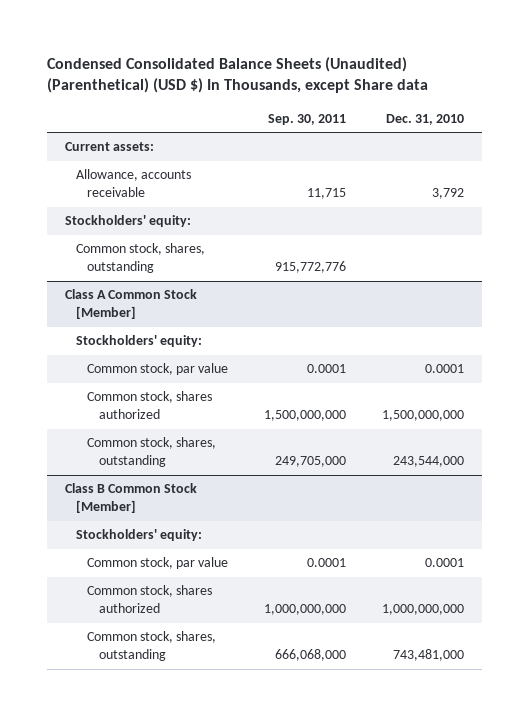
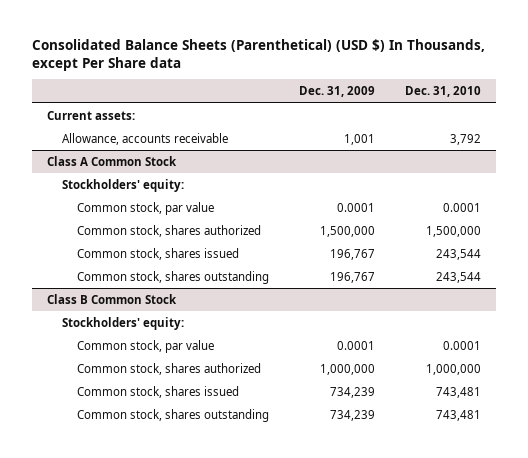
[46,56,428,94] Condensed Consolidated Balance Sheets (Unaudited) (Parenthetical) (USD $) In Thousands, except Share data -> [31,38,485,71] Consolidated Balance Sheets (Parenthetical) (USD $) In Thousands, except Per Share data
[268,113,347,125] Sep. 30, 2011 -> none
none -> [298,86,375,98] Dec. 31, 2009
[64,215,191,228] Stockholders' equity: -> none
[76,243,206,274] Common stock, shares, outstanding -> none
[64,289,197,320] Class A Common Stock [Member] -> [46,155,177,166] Class A Common Stock
[381,410,464,422] 1,500,000,000 -> [426,225,482,237] 1,500,000
none -> [76,247,239,260] Common stock, shares issued
[87,437,217,468] Common stock, shares, outstanding -> [76,270,269,284] Common stock, shares outstanding
[392,456,464,468] 243,544,000 -> [436,271,482,283] 243,544
[64,483,197,514] Class B Common Stock [Member] -> [46,293,177,304] Class B Common Stock
[381,604,464,616] 1,000,000,000 -> [426,363,482,375] 1,000,000
none -> [76,385,239,398] Common stock, shares issued
[87,631,217,662] Common stock, shares, outstanding -> [76,408,269,422] Common stock, shares outstanding
[392,649,464,662] 743,481,000 -> [436,409,482,421] 743,481

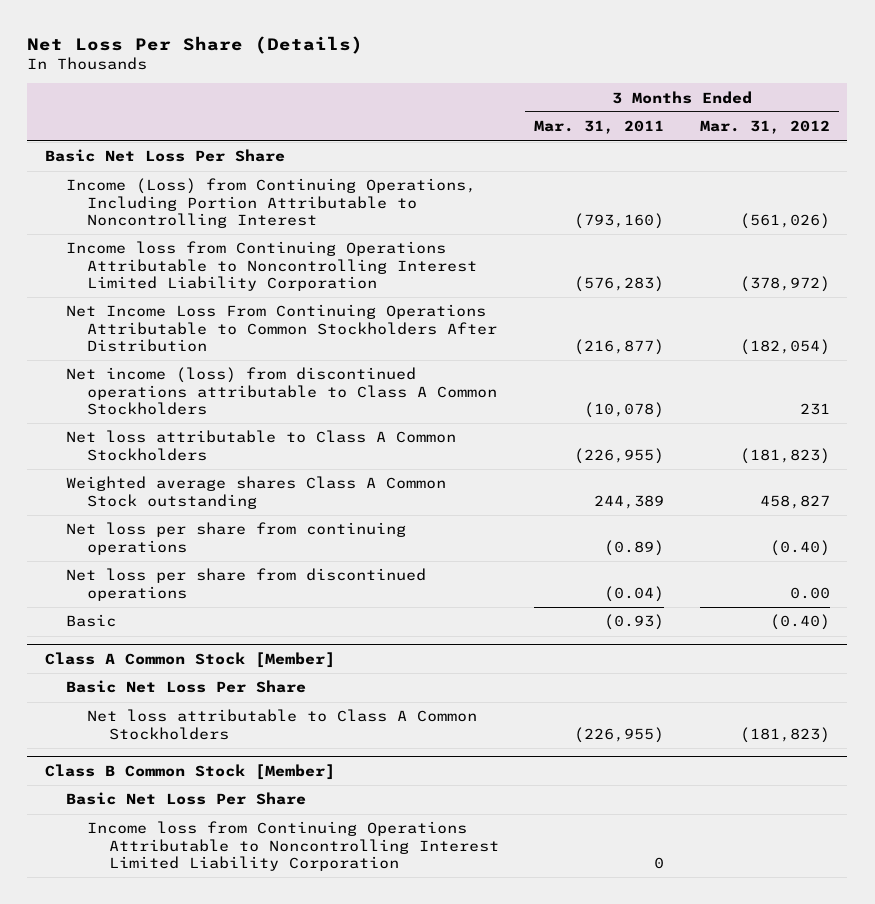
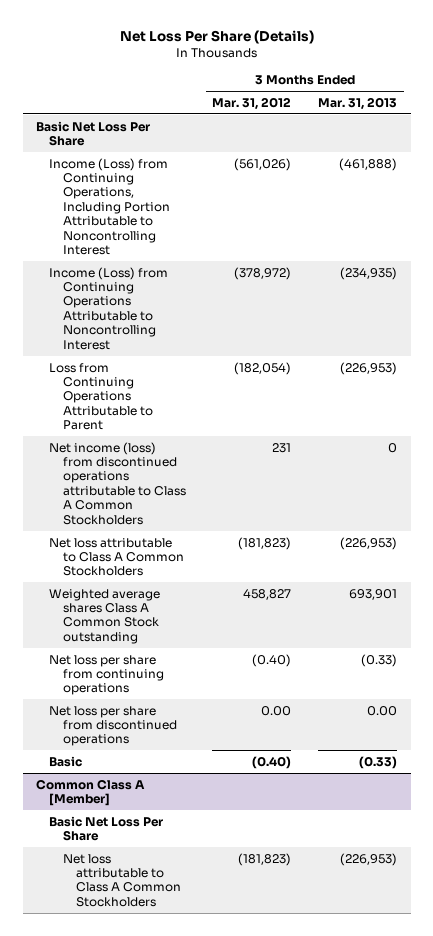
[534,120,665,135] Mar. 31, 2011 -> none
none -> [318,96,398,110] Mar. 31, 2013
[66,241,478,291] Income loss from Continuing Operations Attributable to Noncontrolling Interest Limited Liability Corporation -> [49,266,169,350] Income (Loss) from Continuing Operations Attributable to Noncontrolling Interest
[66,304,498,352] Net Income Loss From Continuing Operations Attributable to Common Stockholders After Distribution -> [49,362,153,431] Loss from Continuing Operations Attributable to Parent
[45,651,336,668] Class A Common Stock [Member] -> [35,778,145,806] Common Class A [Member]
[45,763,336,780] Class B Common Stock [Member] -> none
[66,792,307,806] Basic Net Loss Per Share -> none
[87,821,499,871] Income loss from Continuing Operations Attributable to Noncontrolling Interest Limited Liability Corporation -> none

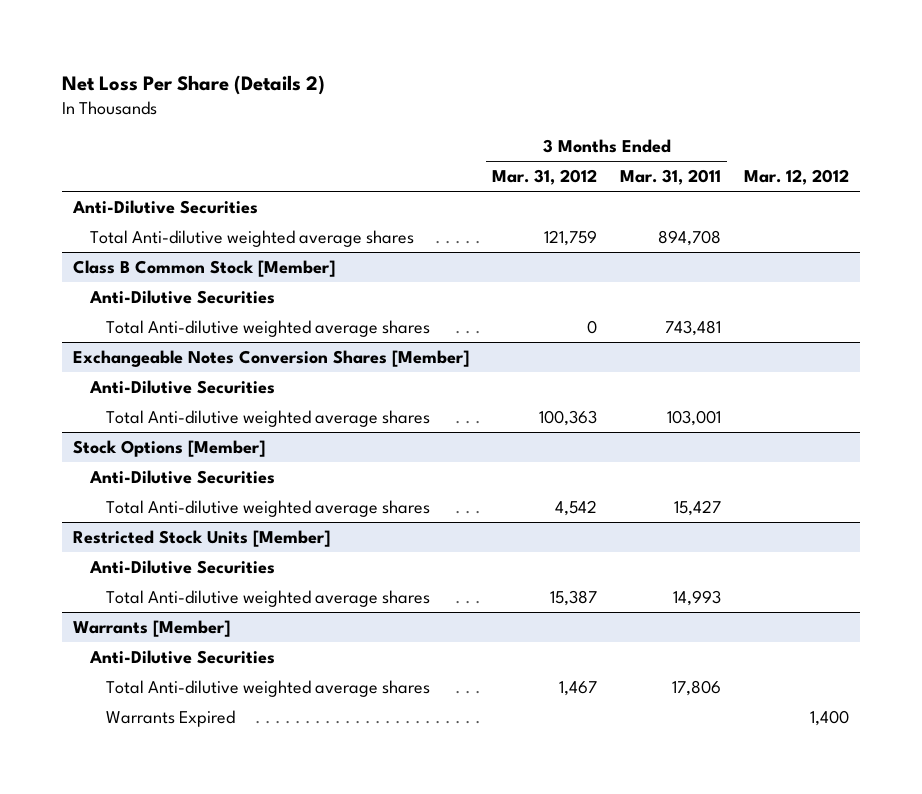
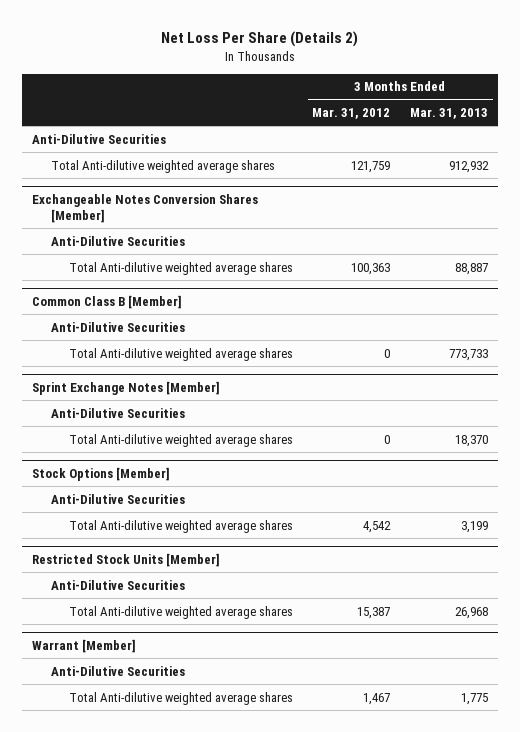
[619,169,721,186] Mar. 31, 2011 -> none
[743,169,849,186] Mar. 12, 2012 -> none
none -> [409,108,488,120] Mar. 31, 2013
[73,259,336,277] Class B Common Stock [Member] -> none
[88,289,275,304] Anti-Dilutive Securities -> none
[106,319,431,337] Total Anti-dilutive weighted average shares -> none
none -> [31,294,182,309] Common Class B [Member]
none -> [50,321,185,332] Anti-Dilutive Securities
none -> [69,347,294,361] Total Anti-dilutive weighted average shares
none -> [31,380,220,395] Sprint Exchange Notes [Member]
none -> [50,407,185,418] Anti-Dilutive Securities
none -> [69,433,294,447] Total Anti-dilutive weighted average shares
[73,619,231,637] Warrants [Member] -> [31,638,136,653] Warrant [Member]
[106,709,236,727] Warrants Expired -> none

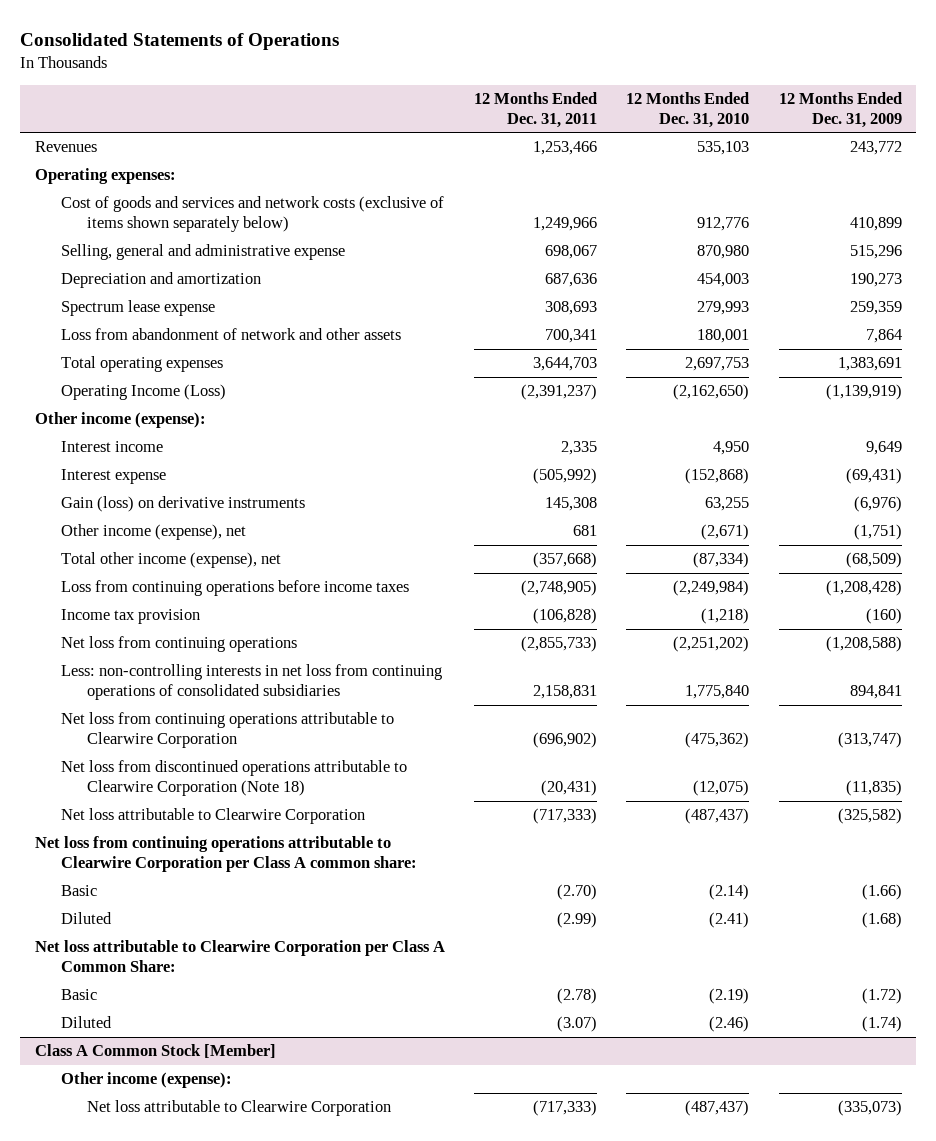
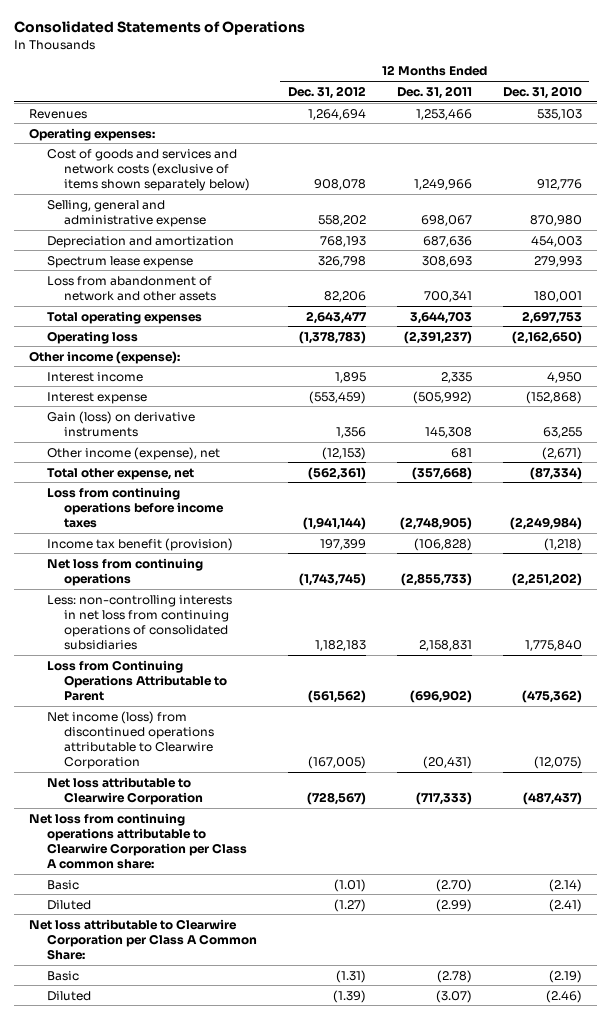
[778,91,902,128] 12 Months Ended Dec. 31, 2009 -> none
none -> [287,85,366,99] Dec. 31, 2012
[60,384,226,401] Operating Income (Loss) -> [46,330,138,344] Operating loss
[60,552,281,569] Total other income (expense), net -> [46,467,194,480] Total other expense, net
[60,609,200,625] Income tax provision -> [46,537,233,551] Income tax benefit (provision)
[60,712,394,749] Net loss from continuing operations attributable to Clearwire Corporation -> [46,659,227,702] Loss from Continuing Operations Attributable to Parent
[60,760,407,797] Net loss from discontinued operations attributable to Clearwire Corporation (Note 18) -> [46,710,214,770] Net income (loss) from discontinued operations attributable to Clearwire Corporation
[34,1044,276,1059] Class A Common Stock [Member] -> none
[60,1072,232,1089] Other income (expense): -> none
[87,1100,392,1117] Net loss attributable to Clearwire Corporation -> none

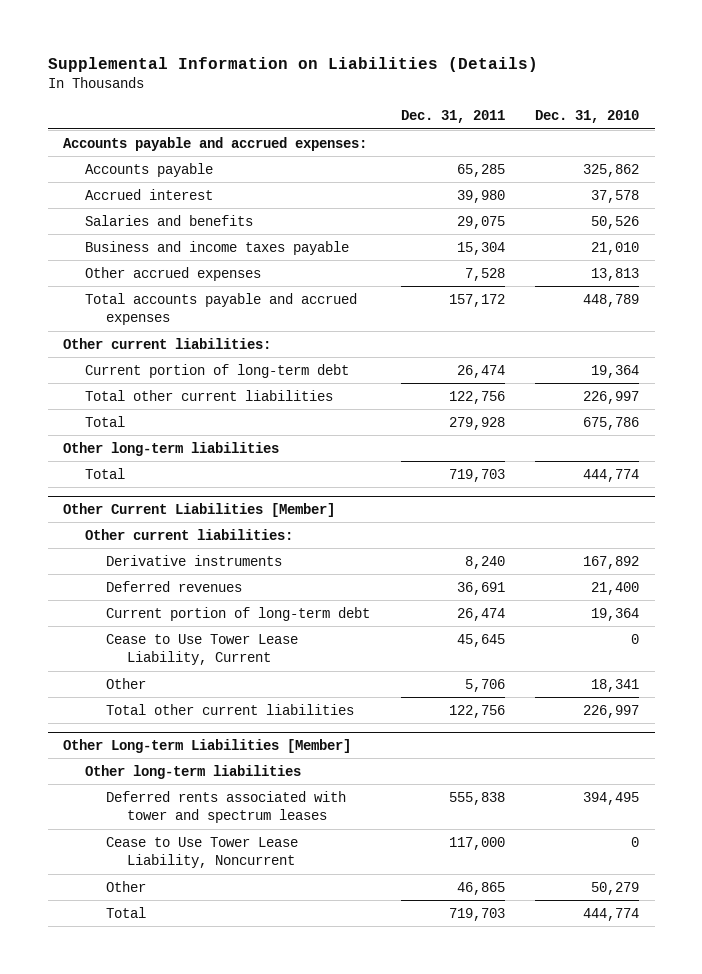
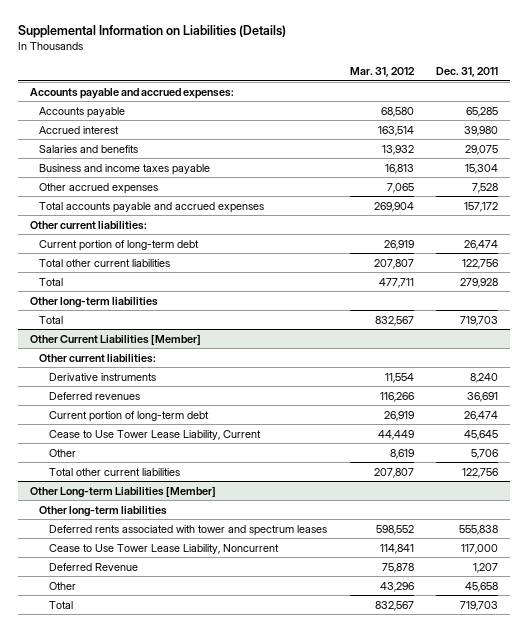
[535,110,640,124] Dec. 31, 2010 -> none
none -> [349,67,415,78] Mar. 31, 2012
none -> [48,562,138,571] Deferred Revenue
[456,881,505,895] 46,865 -> [465,581,499,592] 45,658

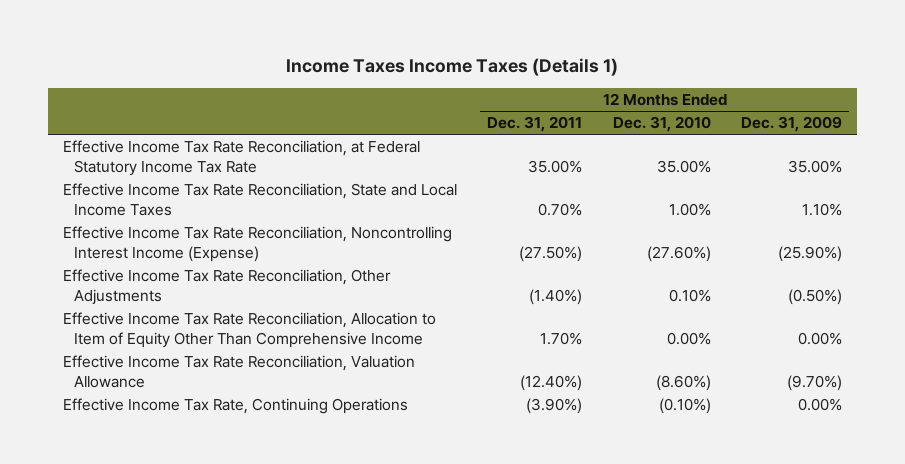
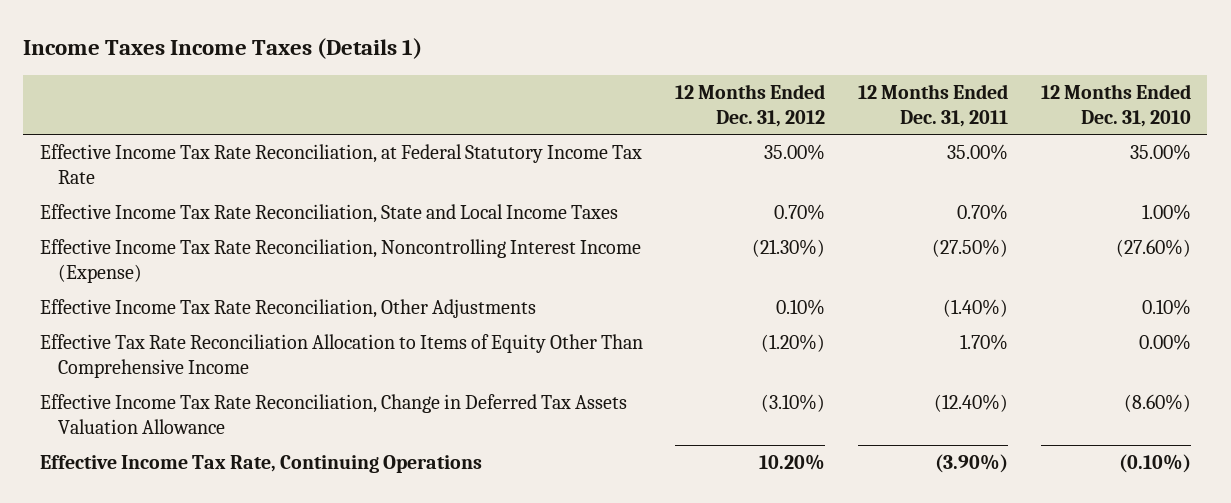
[740,116,842,133] Dec. 31, 2009 -> none
none -> [675,84,826,127] 12 Months Ended Dec. 31, 2012
[63,312,437,348] Effective Income Tax Rate Reconciliation, Allocation to Item of Equity Other Than Comprehensive Income -> [39,334,643,379] Effective Tax Rate Reconciliation Allocation to Items of Equity Other Than Comprehensive Income
[63,355,416,388] Effective Income Tax Rate Reconciliation, Valuation Allowance -> [39,394,627,435] Effective Income Tax Rate Reconciliation, Change in Deferred Tax Assets Valuation Allowance

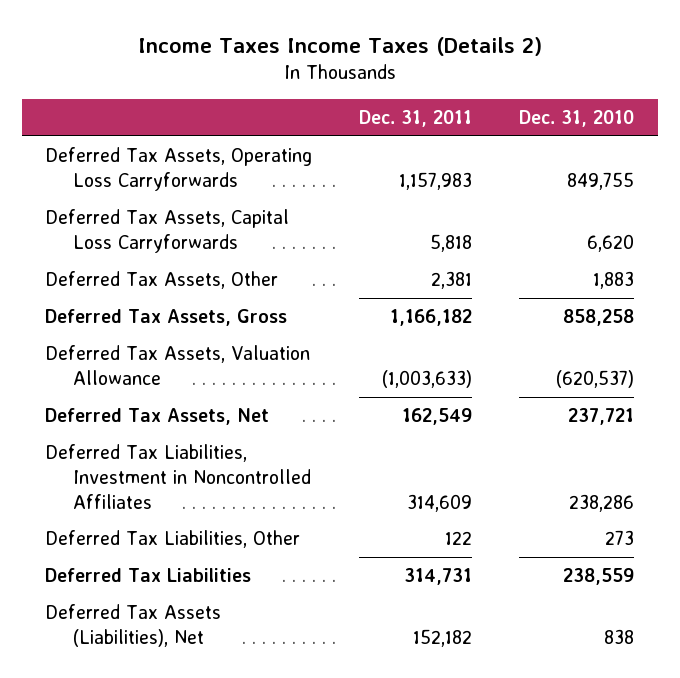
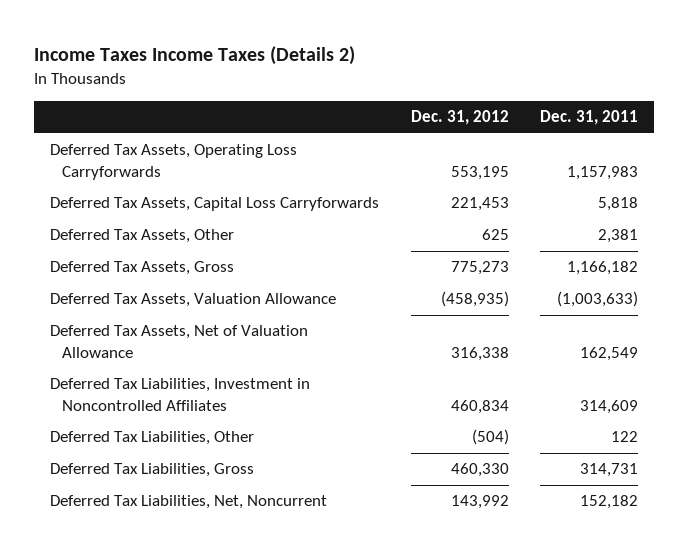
[519,110,635,128] Dec. 31, 2010 -> none
none -> [410,110,509,126] Dec. 31, 2012
[45,408,270,426] Deferred Tax Assets, Net -> [50,325,309,358] Deferred Tax Assets, Net of Valuation Allowance
[45,568,252,583] Deferred Tax Liabilities -> [50,463,255,478] Deferred Tax Liabilities, Gross
[45,604,222,647] Deferred Tax Assets (Liabilities), Net -> [50,495,328,510] Deferred Tax Liabilities, Net, Noncurrent

